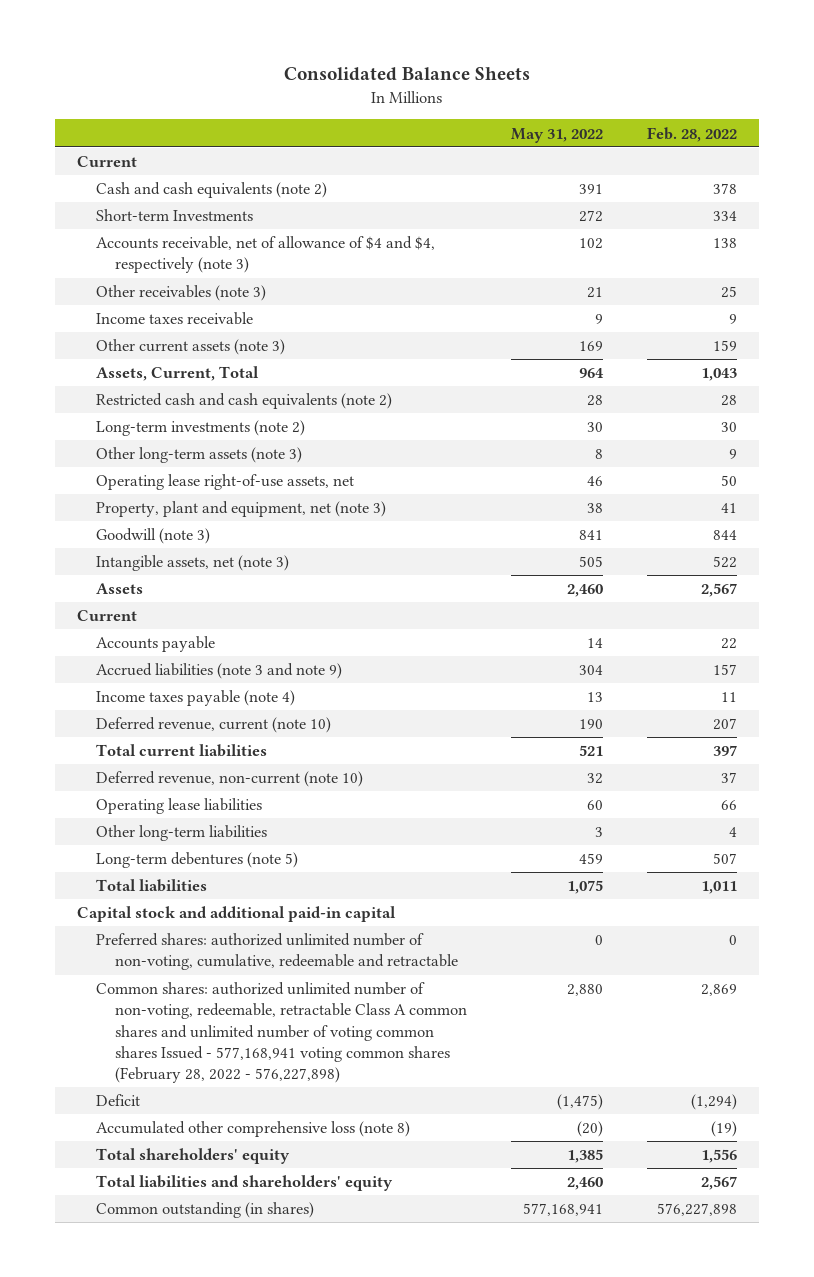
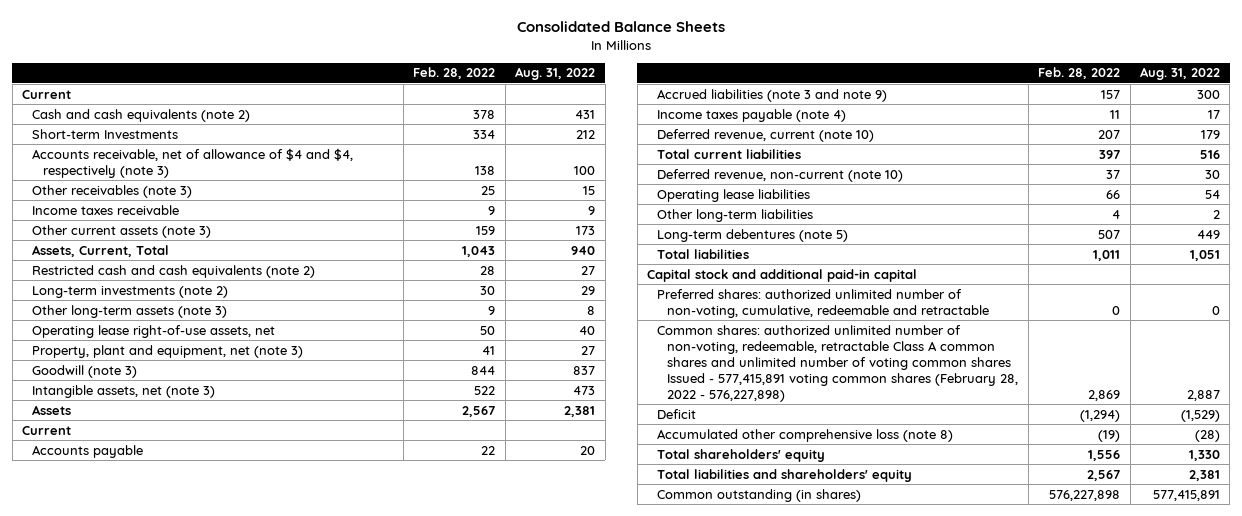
[511,127,604,143] May 31, 2022 -> none
none -> [515,67,596,81] Aug. 31, 2022
[95,982,467,1084] Common shares: authorized unlimited number of non-voting, redeemable, retractable Class A common shares and unlimited number of voting common shares Issued - 577,168,941 voting common shares (February 28, 2022 - 576,227,898) -> [657,324,1019,402] Common shares: authorized unlimited number of non-voting, redeemable, retractable Class A common shares and unlimited number of voting common shares Issued - 577,415,891 voting common shares (February 28, 2022 - 576,227,898)

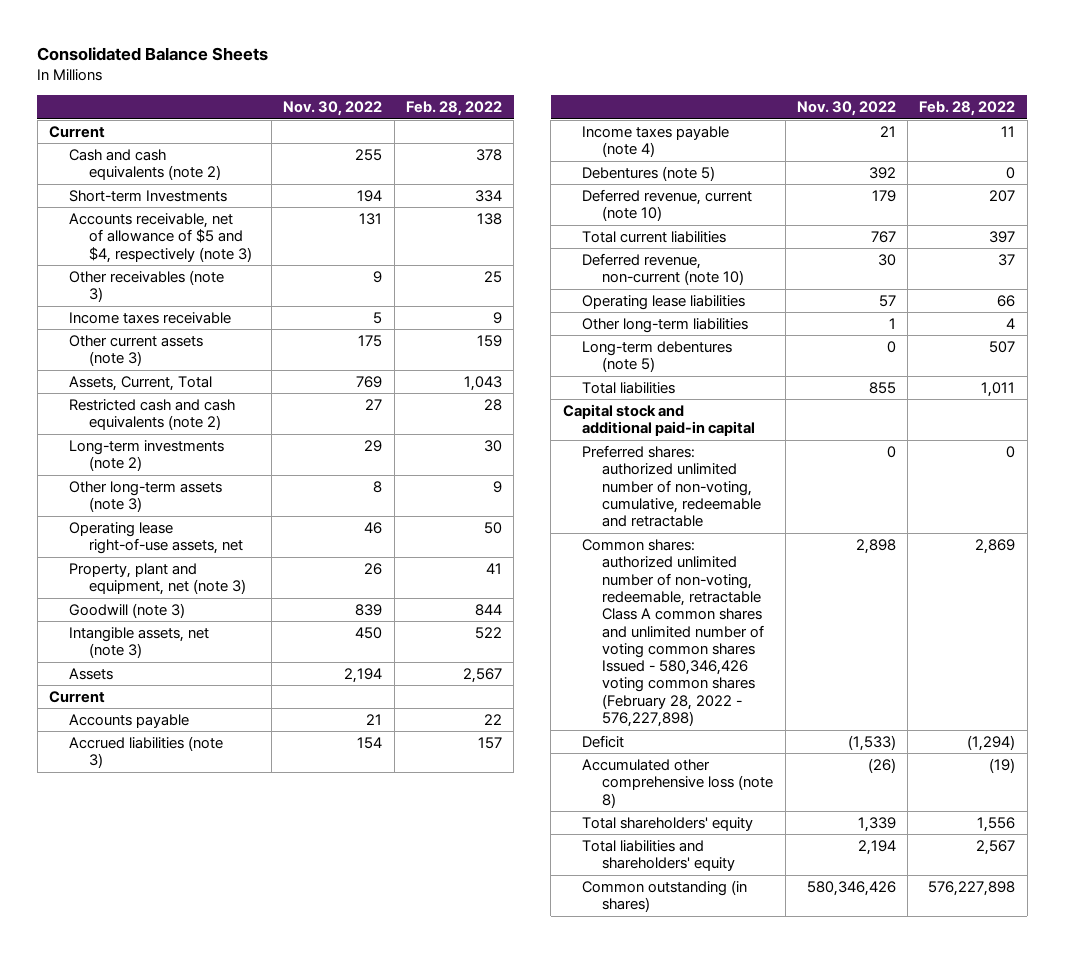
[515,67,596,81] Aug. 31, 2022 -> none
none -> [283,101,383,117] Nov. 30, 2022
[32,147,354,178] Accounts receivable, net of allowance of $4 and $4, respectively (note 3) -> [69,212,252,263] Accounts receivable, net of allowance of $5 and $4, respectively (note 3)
[657,88,888,102] Accrued liabilities (note 3 and note 9) -> [69,735,224,769] Accrued liabilities (note 3)
none -> [582,165,716,181] Debentures (note 5)
[657,324,1019,402] Common shares: authorized unlimited number of non-voting, redeemable, retractable Class A common shares and unlimited number of voting common shares Issued - 577,415,891 voting common shares (February 28, 2022 - 576,227,898) -> [582,538,765,728] Common shares: authorized unlimited number of non-voting, redeemable, retractable Class A common shares and unlimited number of voting common shares Issued - 580,346,426 voting common shares (February 28, 2022 - 576,227,898)

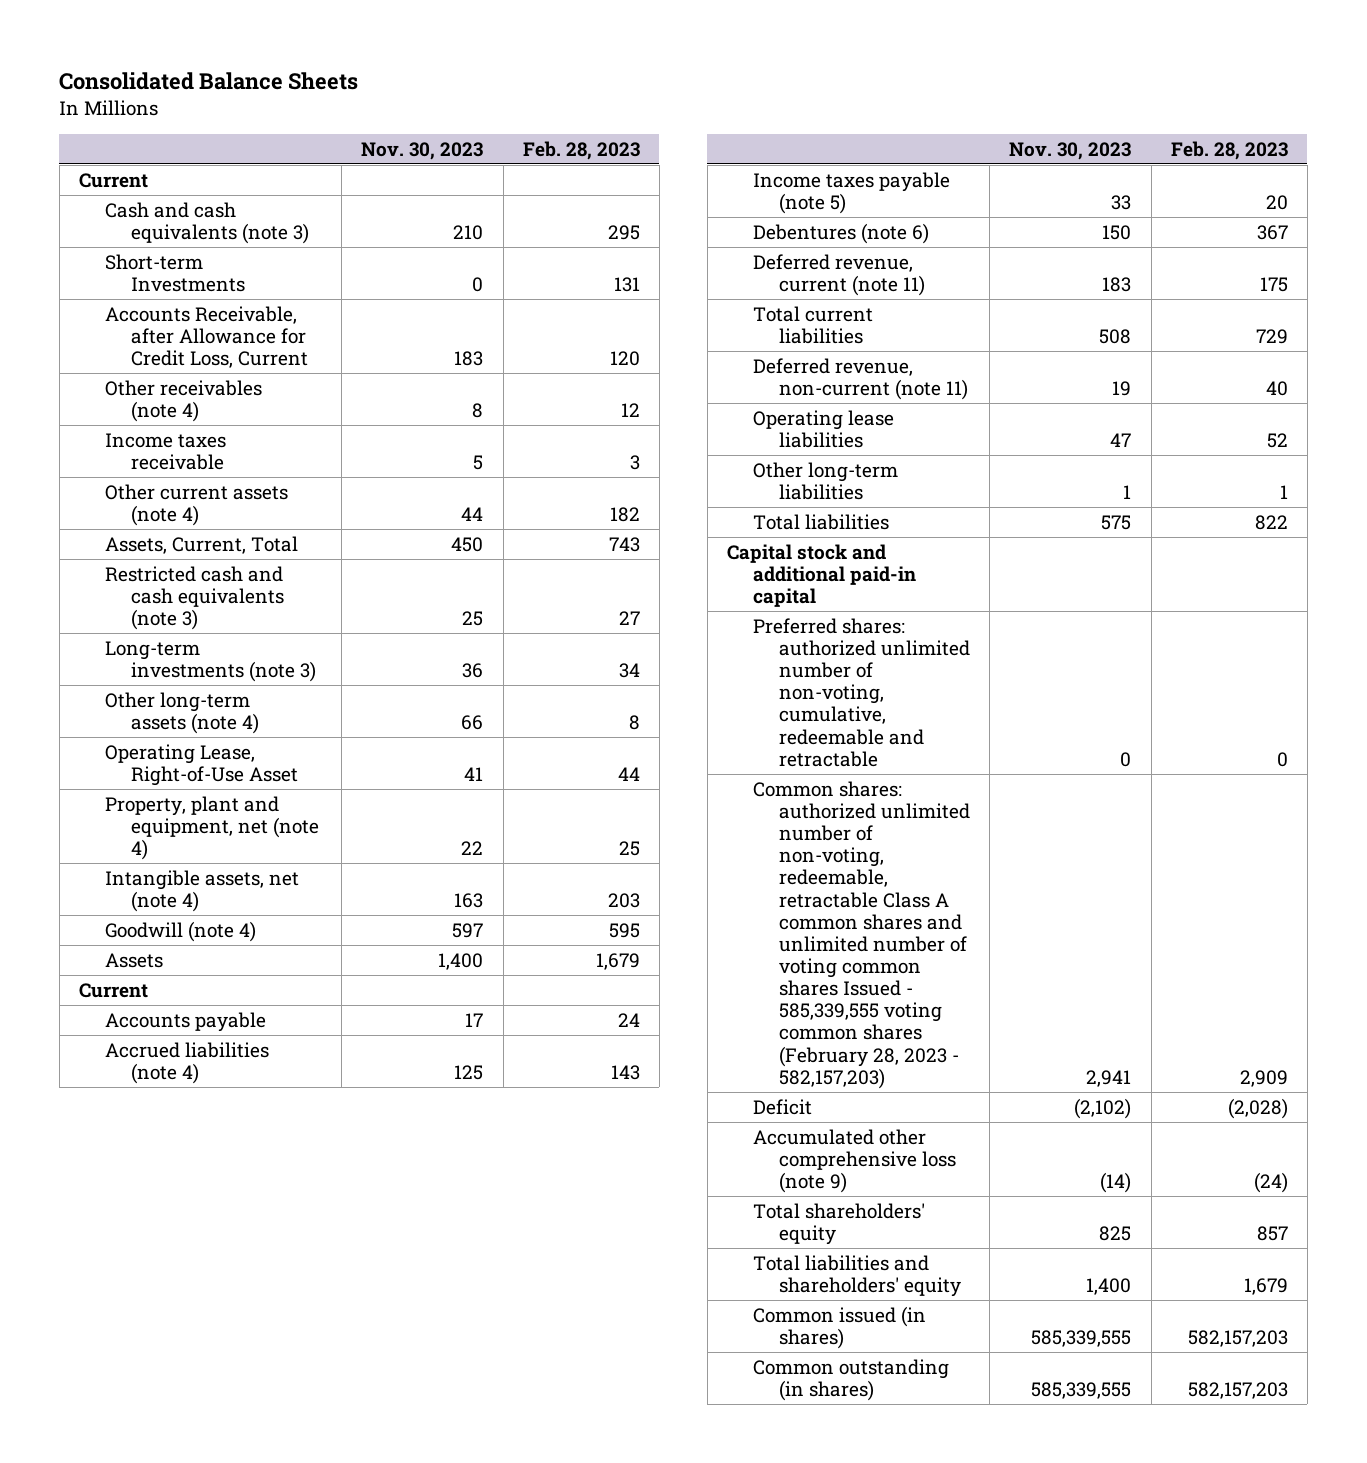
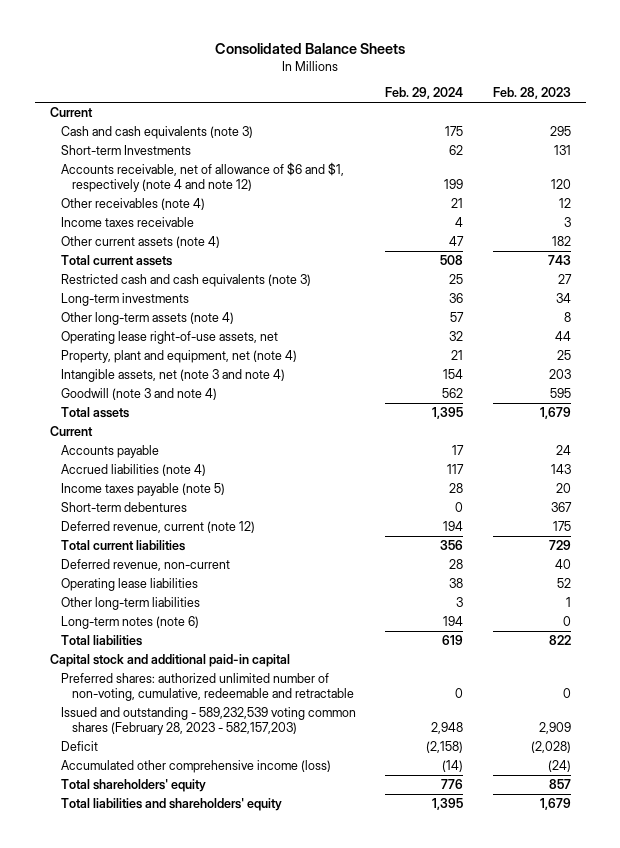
[361,141,484,160] Nov. 30, 2023 -> none
none -> [385,87,464,100] Feb. 29, 2024
[105,305,309,369] Accounts Receivable, after Allowance for Credit Loss, Current -> [60,162,344,193] Accounts receivable, net of allowance of $6 and $1, respectively (note 4 and note 12)
[105,535,299,554] Assets, Current, Total -> [60,255,172,267] Total current assets
[105,640,317,682] Long-term investments (note 3) -> [60,293,189,307] Long-term investments
[105,743,299,786] Operating Lease, Right-of-Use Asset -> [60,331,278,345] Operating lease right-of-use assets, net
[105,869,300,912] Intangible assets, net (note 4) -> [60,369,285,383] Intangible assets, net (note 3 and note 4)
[105,920,257,942] Goodwill (note 4) -> [60,388,217,401] Goodwill (note 3 and note 4)
[105,952,164,968] Assets -> [60,407,129,419] Total assets
[752,222,929,244] Debentures (note 6) -> [60,502,187,513] Short-term debentures
[752,253,926,296] Deferred revenue, current (note 11) -> [60,521,255,534] Deferred revenue, current (note 12)
[752,357,969,400] Deferred revenue, non-current (note 11) -> [60,559,230,572] Deferred revenue, non-current
none -> [60,616,199,630] Long-term notes (note 6)
[752,780,971,1089] Common shares: authorized unlimited number of non-voting, redeemable, retractable Class A common shares and unlimited number of voting common shares Issued - 585,339,555 voting common shares (February 28, 2023 - 582,157,203) -> [60,707,356,736] Issued and outstanding - 589,232,539 voting common shares (February 28, 2023 - 582,157,203)
[752,1128,957,1194] Accumulated other comprehensive loss (note 9) -> [60,760,331,774] Accumulated other comprehensive income (loss)
[752,1305,926,1349] Common issued (in shares) -> none
[752,1358,949,1401] Common outstanding (in shares) -> none

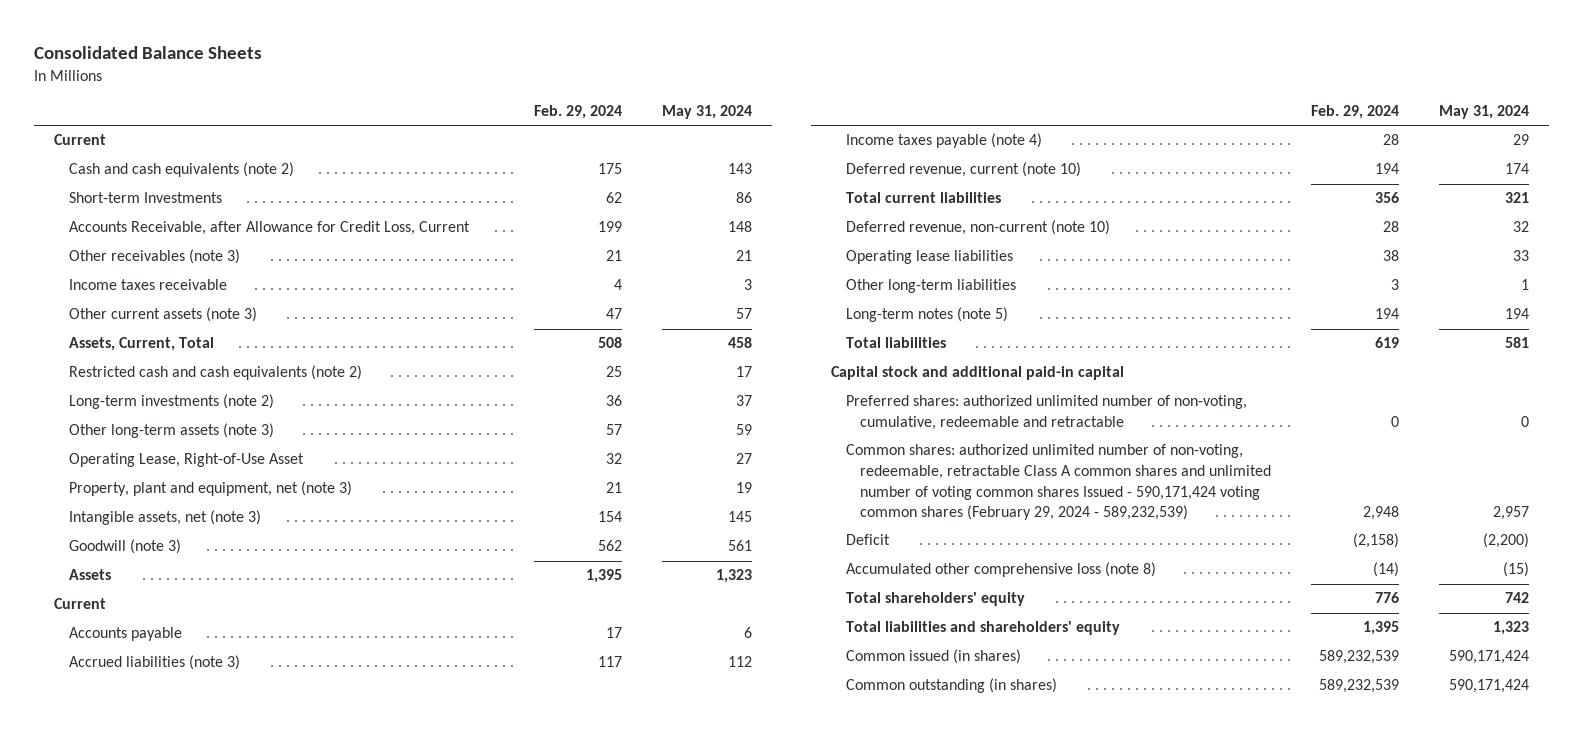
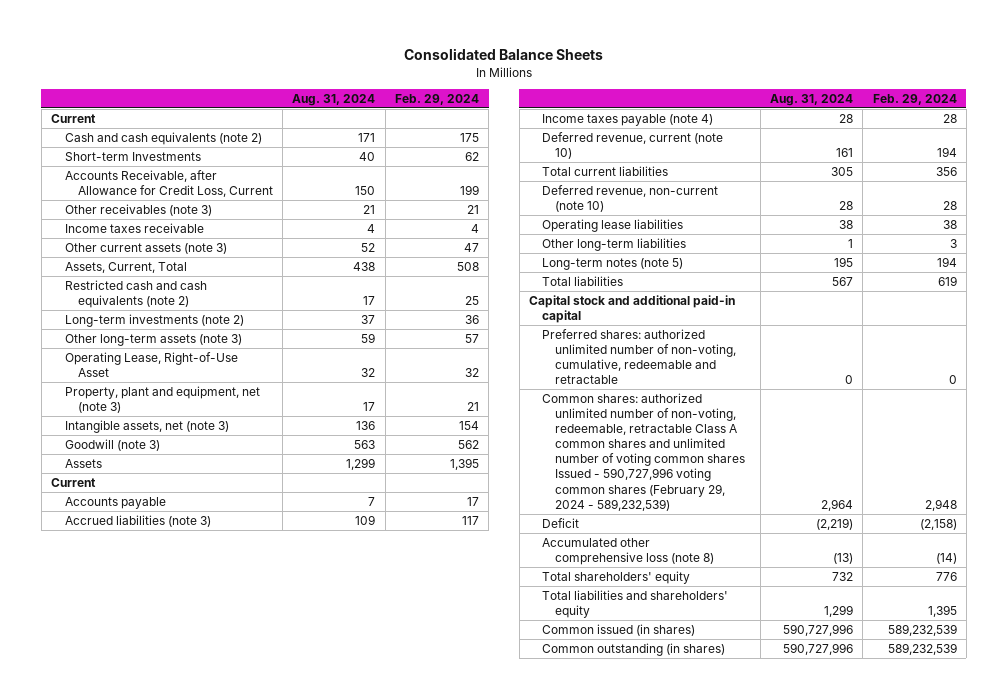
[661,104,752,119] May 31, 2024 -> none
none -> [292,93,376,106] Aug. 31, 2024
[845,444,1271,521] Common shares: authorized unlimited number of non-voting, redeemable, retractable Class A common shares and unlimited number of voting common shares Issued - 590,171,424 voting common shares (February 29, 2024 - 589,232,539) -> [542,392,746,511] Common shares: authorized unlimited number of non-voting, redeemable, retractable Class A common shares and unlimited number of voting common shares Issued - 590,727,996 voting common shares (February 29, 2024 - 589,232,539)

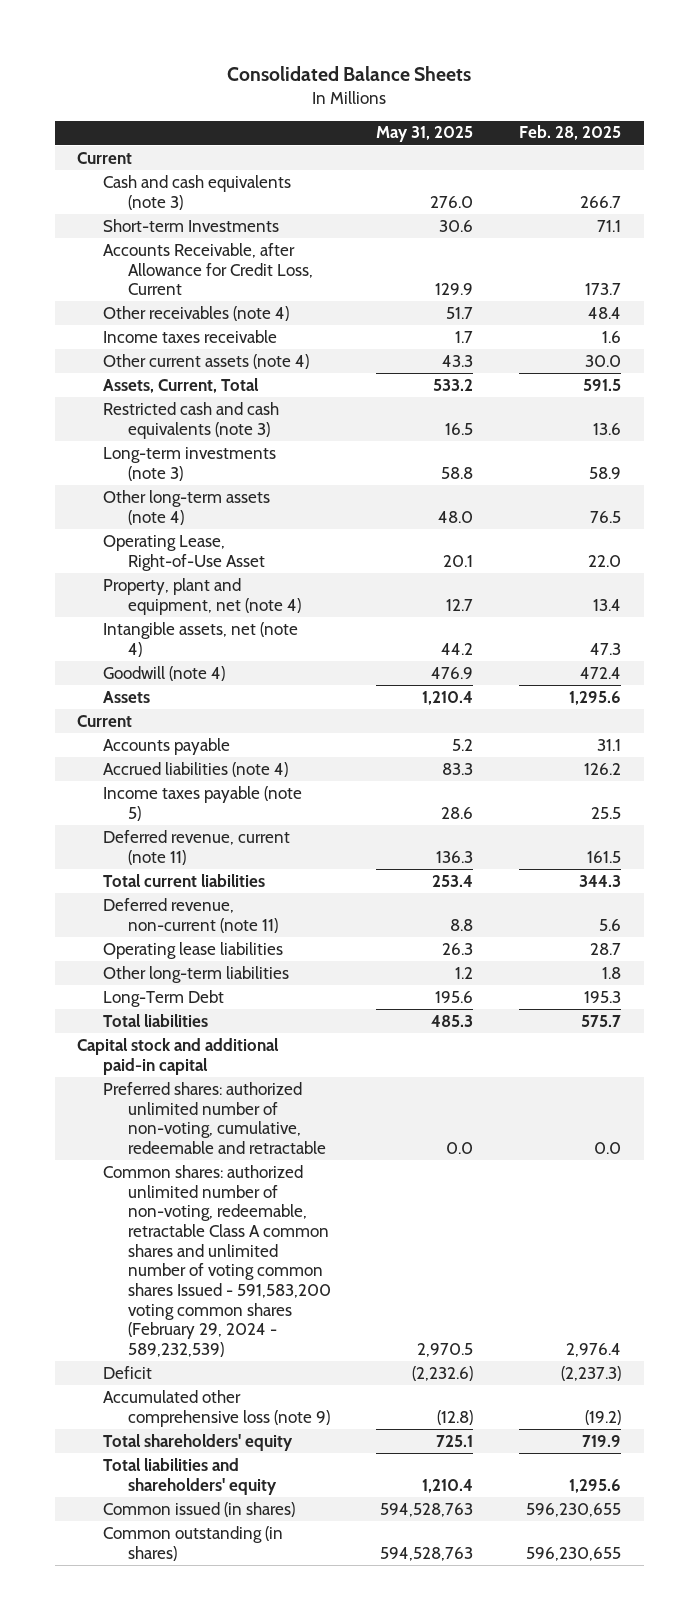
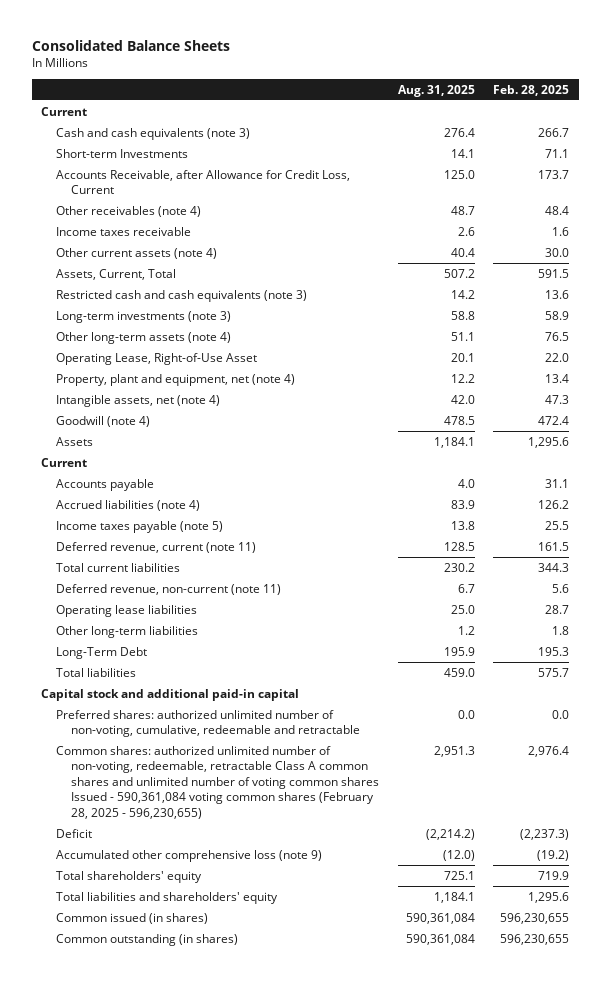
[376,126,474,143] May 31, 2025 -> none
none -> [397,84,475,97] Aug. 31, 2025
[102,1164,331,1357] Common shares: authorized unlimited number of non-voting, redeemable, retractable Class A common shares and unlimited number of voting common shares Issued - 591,583,200 voting common shares (February 29, 2024 - 589,232,539) -> [56,745,380,820] Common shares: authorized unlimited number of non-voting, redeemable, retractable Class A common shares and unlimited number of voting common shares Issued - 590,361,084 voting common shares (February 28, 2025 - 596,230,655)

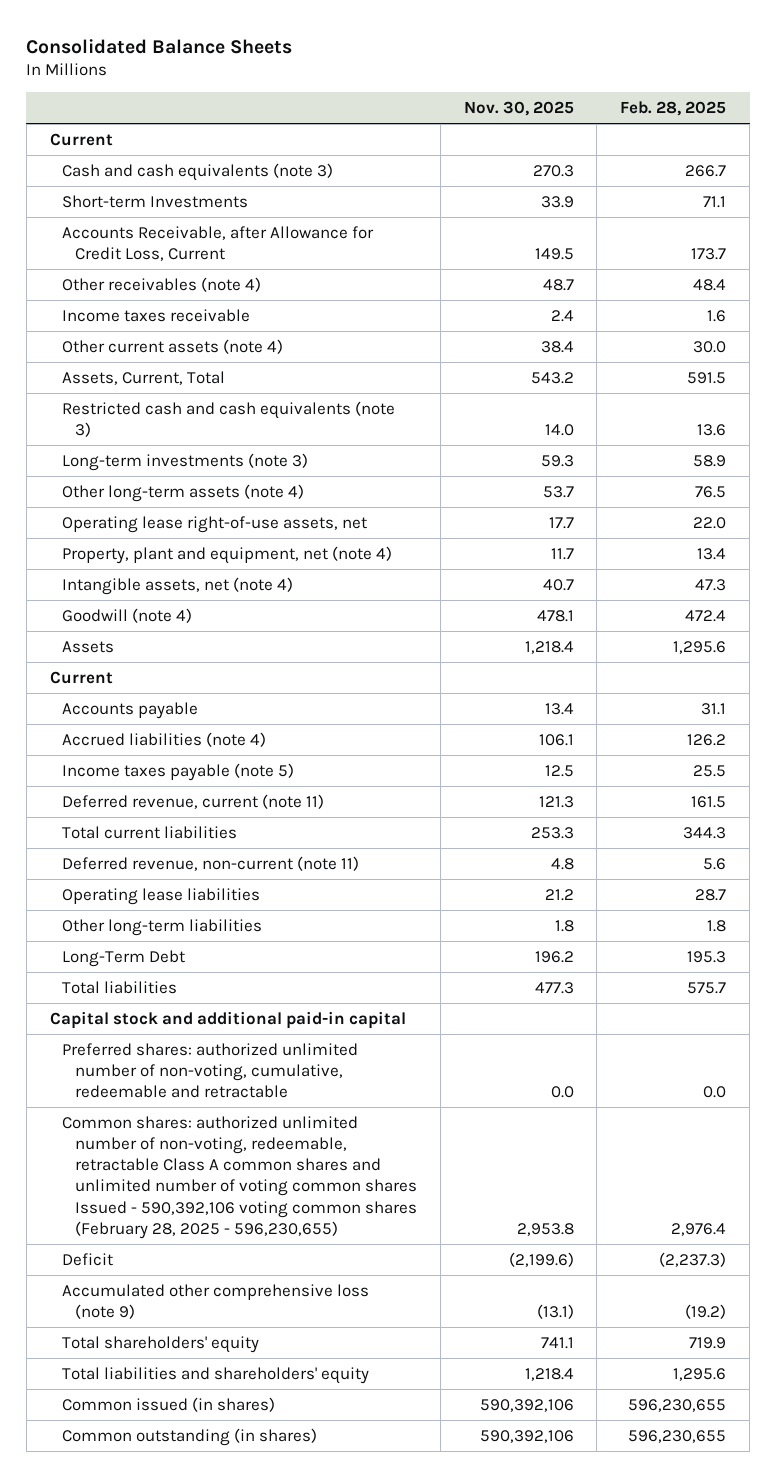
[397,84,475,97] Aug. 31, 2025 -> none
none -> [463,100,574,116] Nov. 30, 2025
[56,352,258,365] Operating Lease, Right-of-Use Asset -> [62,515,368,533] Operating lease right-of-use assets, net
[56,745,380,820] Common shares: authorized unlimited number of non-voting, redeemable, retractable Class A common shares and unlimited number of voting common shares Issued - 590,361,084 voting common shares (February 28, 2025 - 596,230,655) -> [62,1115,417,1239] Common shares: authorized unlimited number of non-voting, redeemable, retractable Class A common shares and unlimited number of voting common shares Issued - 590,392,106 voting common shares (February 28, 2025 - 596,230,655)

